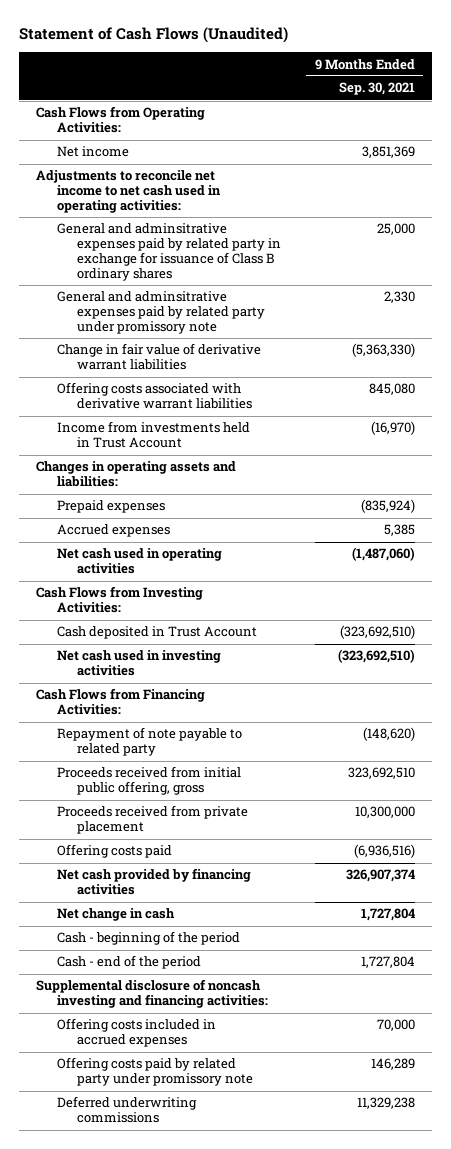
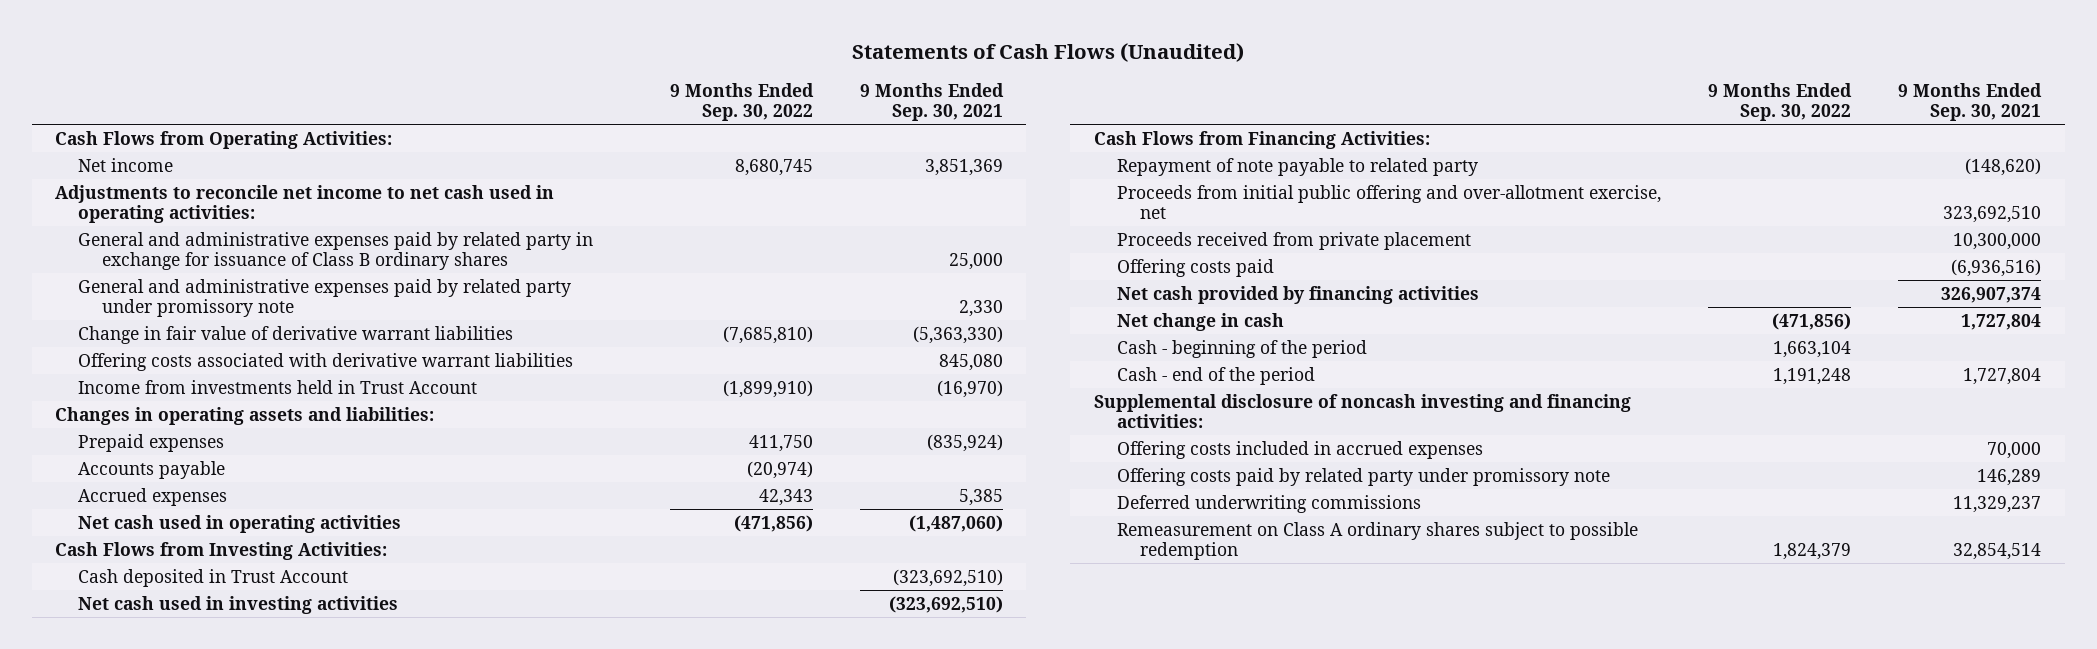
[19,27,289,44] Statement of Cash Flows (Unaudited) -> [852,43,1245,63] Statements of Cash Flows (Unaudited)
none -> [669,82,814,122] 9 Months Ended Sep. 30, 2022
[56,223,281,282] General and adminsitrative expenses paid by related party in exchange for issuance of Class B ordinary shares -> [78,231,594,271] General and administrative expenses paid by related party in exchange for issuance of Class B ordinary shares
[56,291,265,335] General and adminsitrative expenses paid by related party under promissory note -> [78,278,572,318] General and administrative expenses paid by related party under promissory note
none -> [78,460,226,479] Accounts payable
[56,766,241,796] Proceeds received from initial public offering, gross -> [1117,184,1662,220] Proceeds from initial public offering and over-allotment exercise, net
[356,1097,415,1110] 11,329,238 -> [1953,495,2042,513] 11,329,237
none -> [1117,521,1639,561] Remeasurement on Class A ordinary shares subject to possible redemption

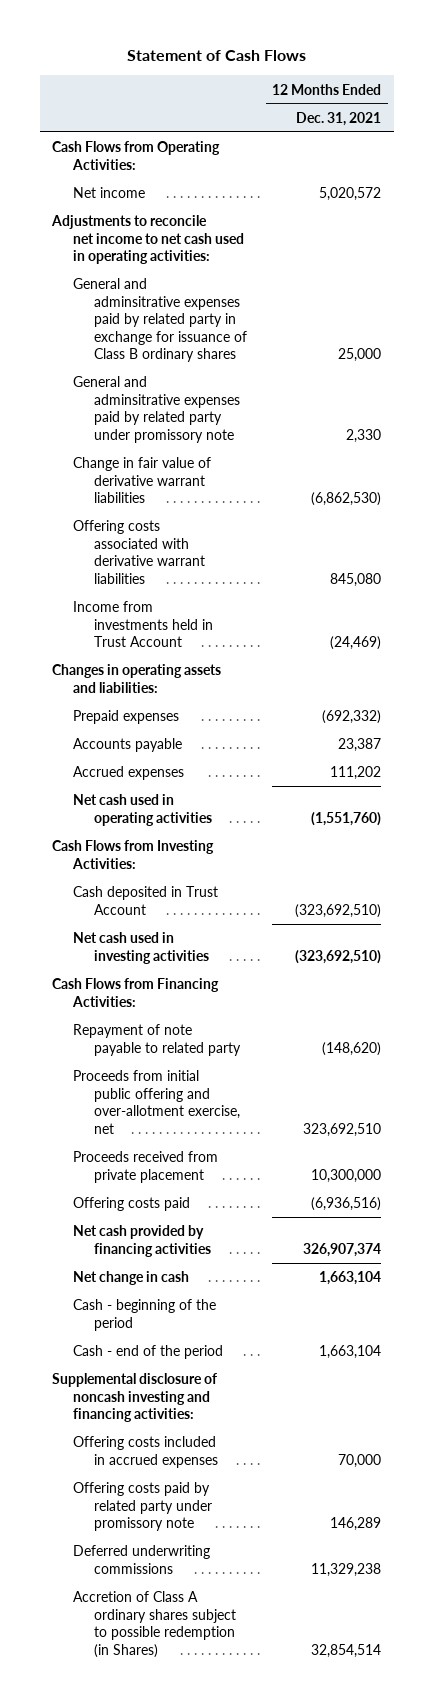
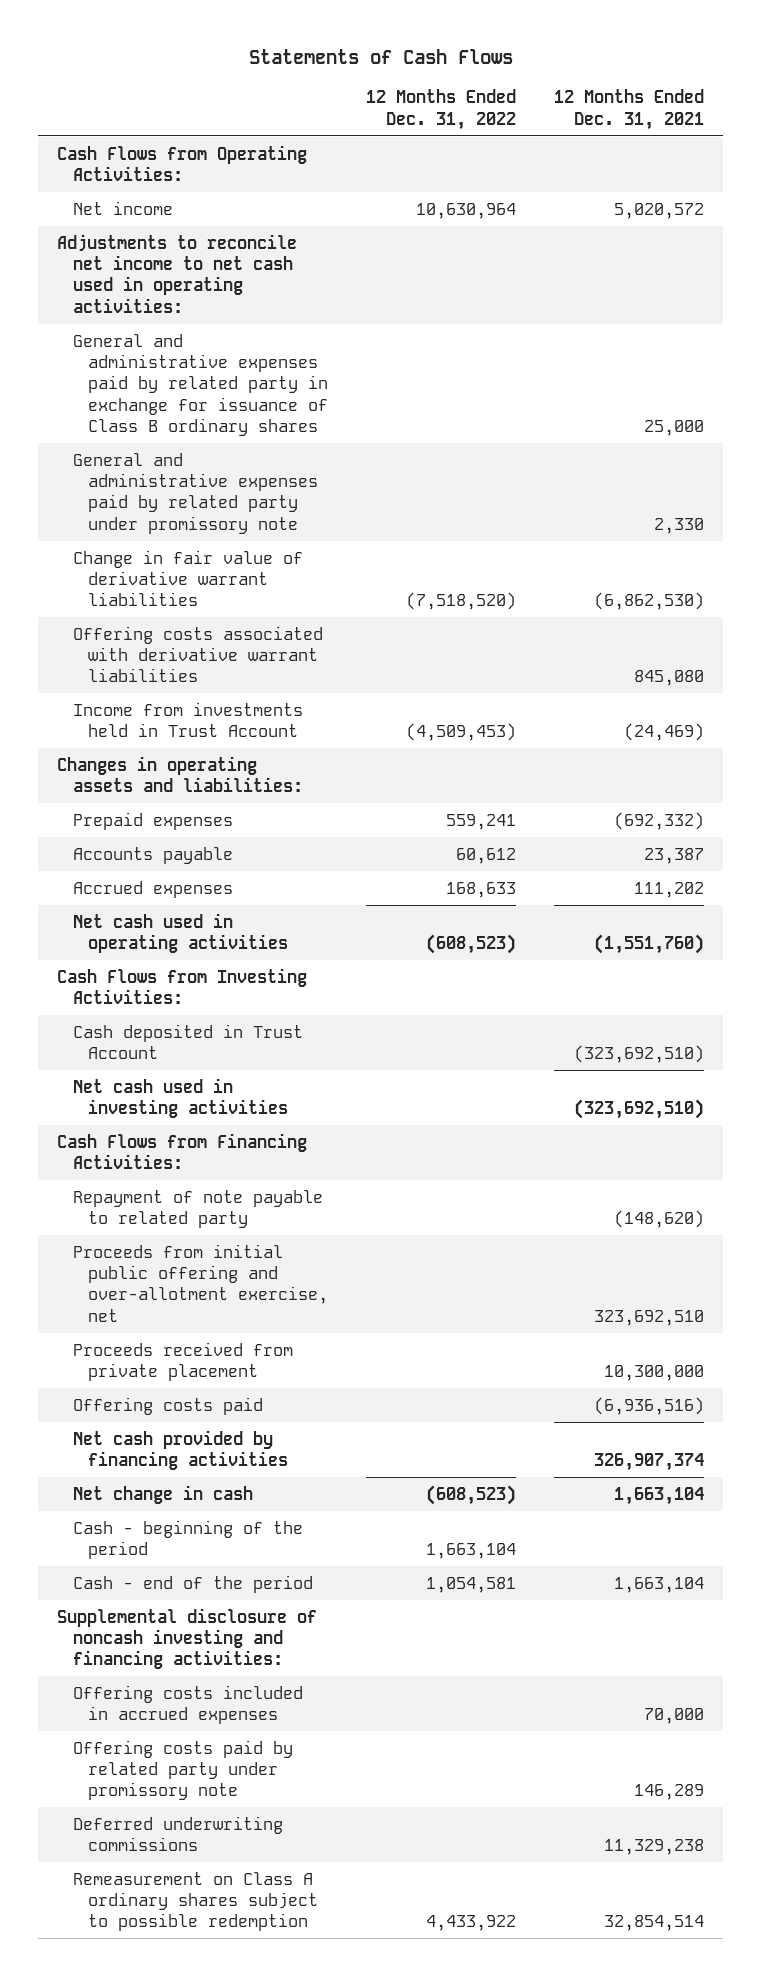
[126,50,306,62] Statement of Cash Flows -> [248,48,513,64] Statements of Cash Flows
none -> [366,89,517,130] 12 Months Ended Dec. 31, 2022
[73,278,247,362] General and adminsitrative expenses paid by related party in exchange for issuance of Class B ordinary shares -> [72,333,329,436] General and administrative expenses paid by related party in exchange for issuance of Class B ordinary shares
[73,376,240,443] General and adminsitrative expenses paid by related party under promissory note -> [72,452,319,534] General and administrative expenses paid by related party under promissory note
[73,1591,236,1658] Accretion of Class A ordinary shares subject to possible redemption (in Shares) -> [72,1871,319,1932] Remeasurement on Class A ordinary shares subject to possible redemption

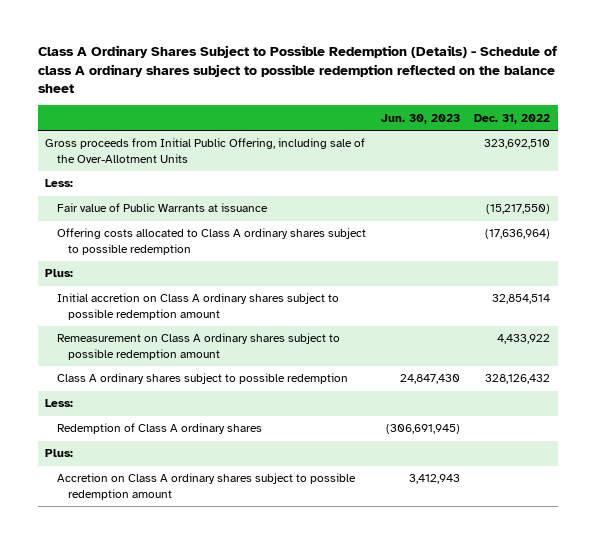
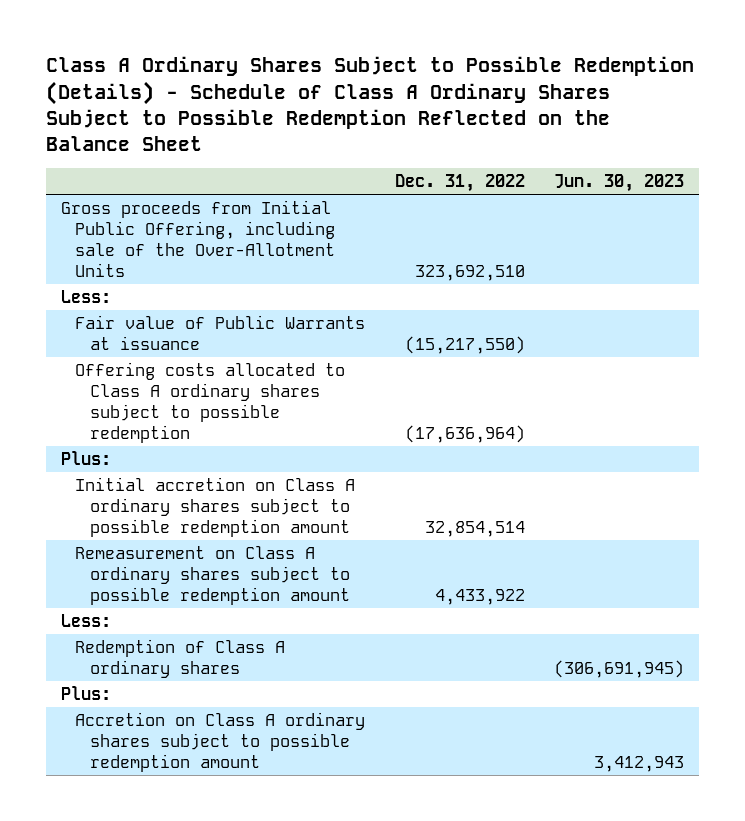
[37,45,557,94] Class A Ordinary Shares Subject to Possible Redemption (Details) - Schedule of class A ordinary shares subject to possible redemption reflected on the balance sheet -> [46,56,695,152] Class A Ordinary Shares Subject to Possible Redemption (Details) - Schedule of Class A Ordinary Shares Subject to Possible Redemption Reflected on the Balance Sheet
[56,373,348,385] Class A ordinary shares subject to possible redemption -> none

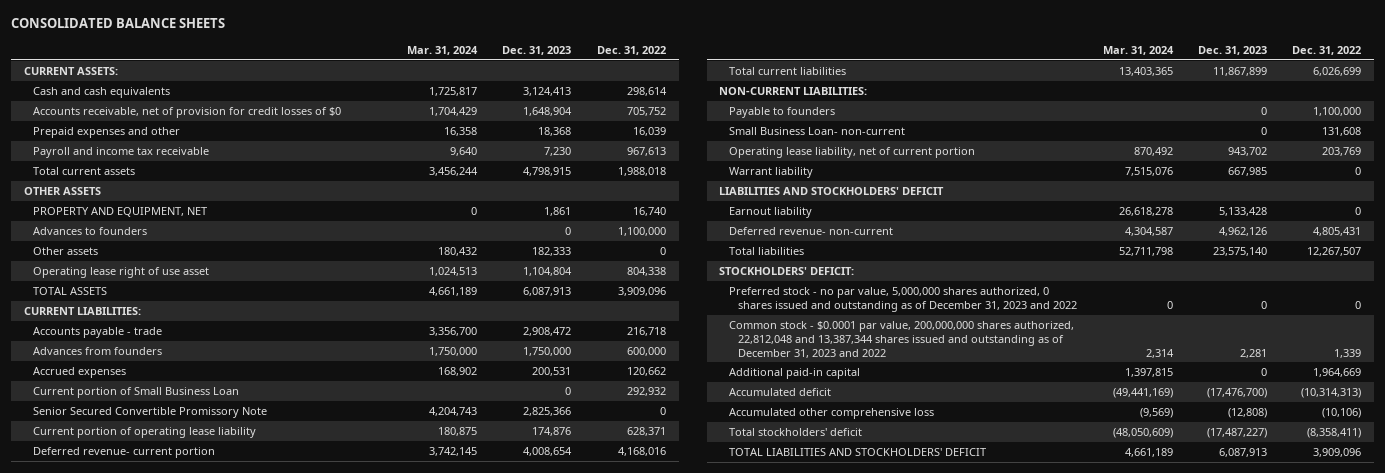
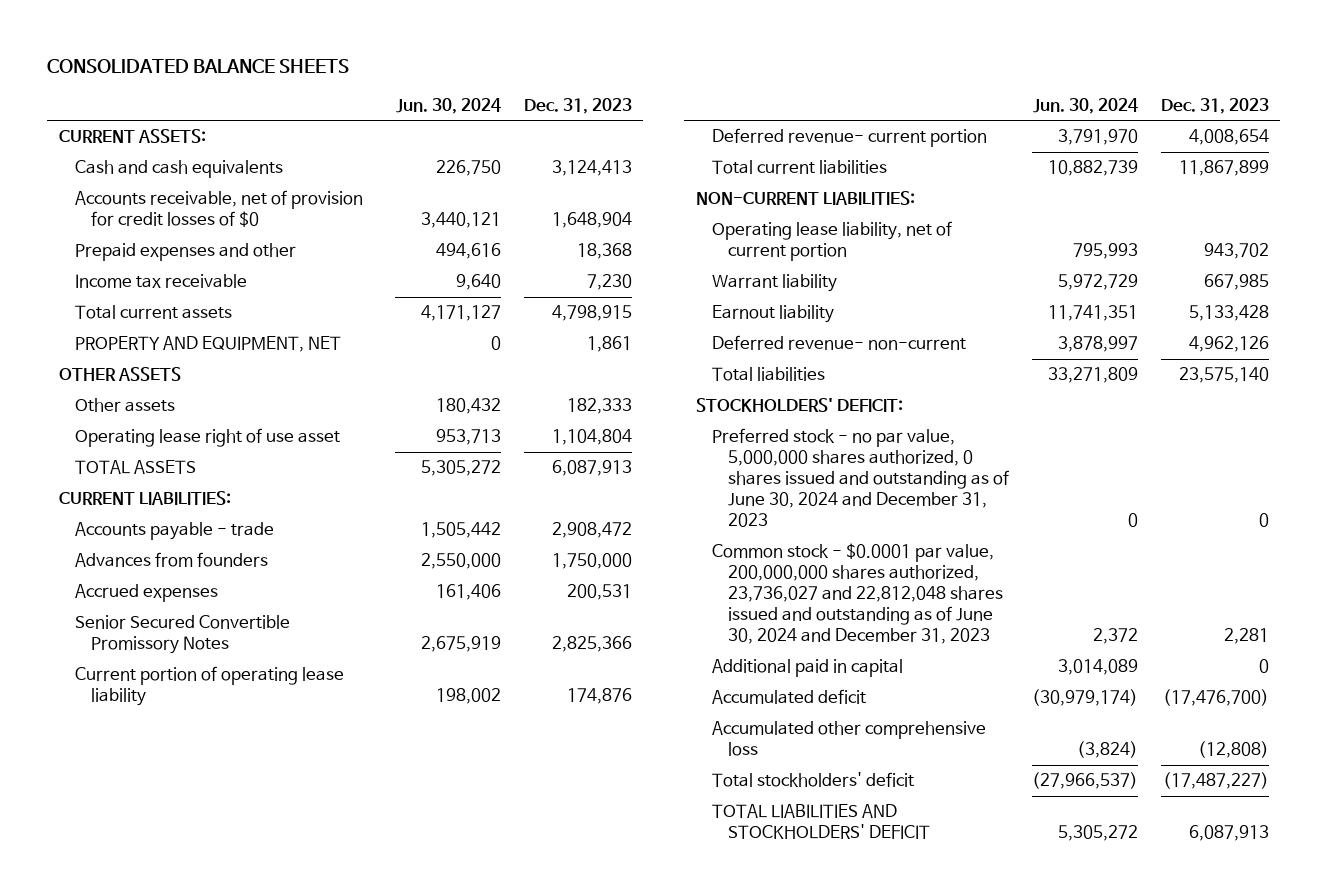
[407,45,479,55] Mar. 31, 2024 -> none
[596,45,666,55] Dec. 31, 2022 -> none
none -> [395,97,501,114] Jun. 30, 2024
[33,147,210,159] Payroll and income tax receivable -> [74,274,247,289] Income tax receivable
[33,227,148,236] Advances to founders -> none
[23,187,101,196] OTHER ASSETS -> [58,367,181,382] OTHER ASSETS
[33,387,240,399] Current portion of Small Business Loan -> none
[33,407,268,419] Senior Secured Convertible Promissory Note -> [74,615,290,655] Senior Secured Convertible Promissory Notes
[728,107,835,119] Payable to founders -> none
[728,127,905,136] Small Business Loan- non-current -> none
[719,187,945,196] LIABILITIES AND STOCKHOLDERS' DEFICIT -> none
[728,287,1078,312] Preferred stock - no par value, 5,000,000 shares authorized, 0 shares issued and outstanding as of December 31, 2023 and 2022 -> [711,428,1009,528] Preferred stock - no par value, 5,000,000 shares authorized, 0 shares issued and outstanding as of June 30, 2024 and December 31, 2023
[728,321,1074,358] Common stock - $0.0001 par value, 200,000,000 shares authorized, 22,812,048 and 13,387,344 shares issued and outstanding as of December 31, 2023 and 2022 -> [711,543,1003,645] Common stock - $0.0001 par value, 200,000,000 shares authorized, 23,736,027 and 22,812,048 shares issued and outstanding as of June 30, 2024 and December 31, 2023
[728,368,860,380] Additional paid-in capital -> [711,659,903,678] Additional paid in capital

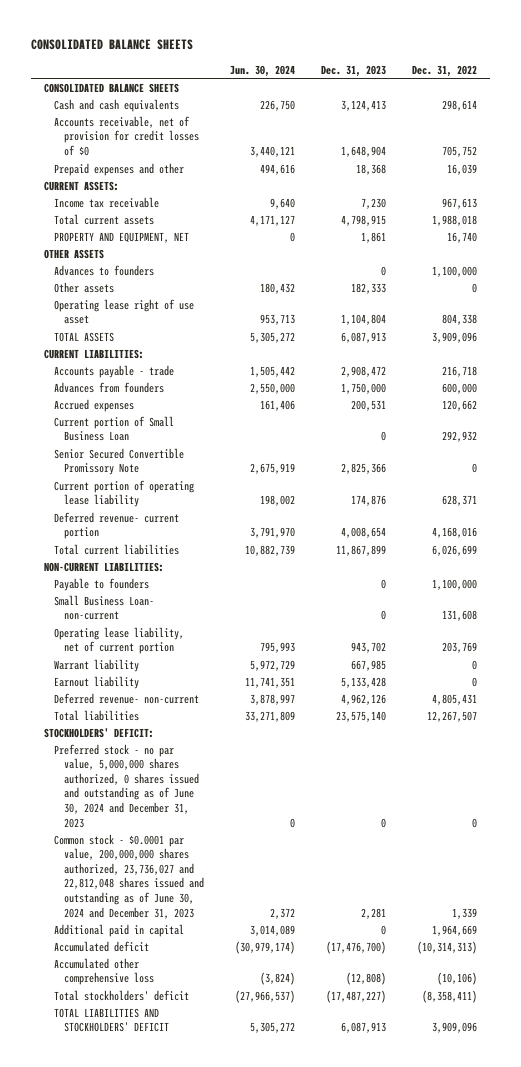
none -> [411,64,477,77] Dec. 31, 2022
none -> [44,82,180,93] CONSOLIDATED BALANCE SHEETS
[58,129,206,144] CURRENT ASSETS: -> [44,180,120,191] CURRENT ASSETS:
none -> [54,264,155,276] Advances to founders
none -> [54,415,175,442] Current portion of Small Business Loan
[74,615,290,655] Senior Secured Convertible Promissory Notes -> [54,447,185,476] Senior Secured Convertible Promissory Note
none -> [54,577,150,591] Payable to founders
none -> [54,594,155,621] Small Business Loan- non-current

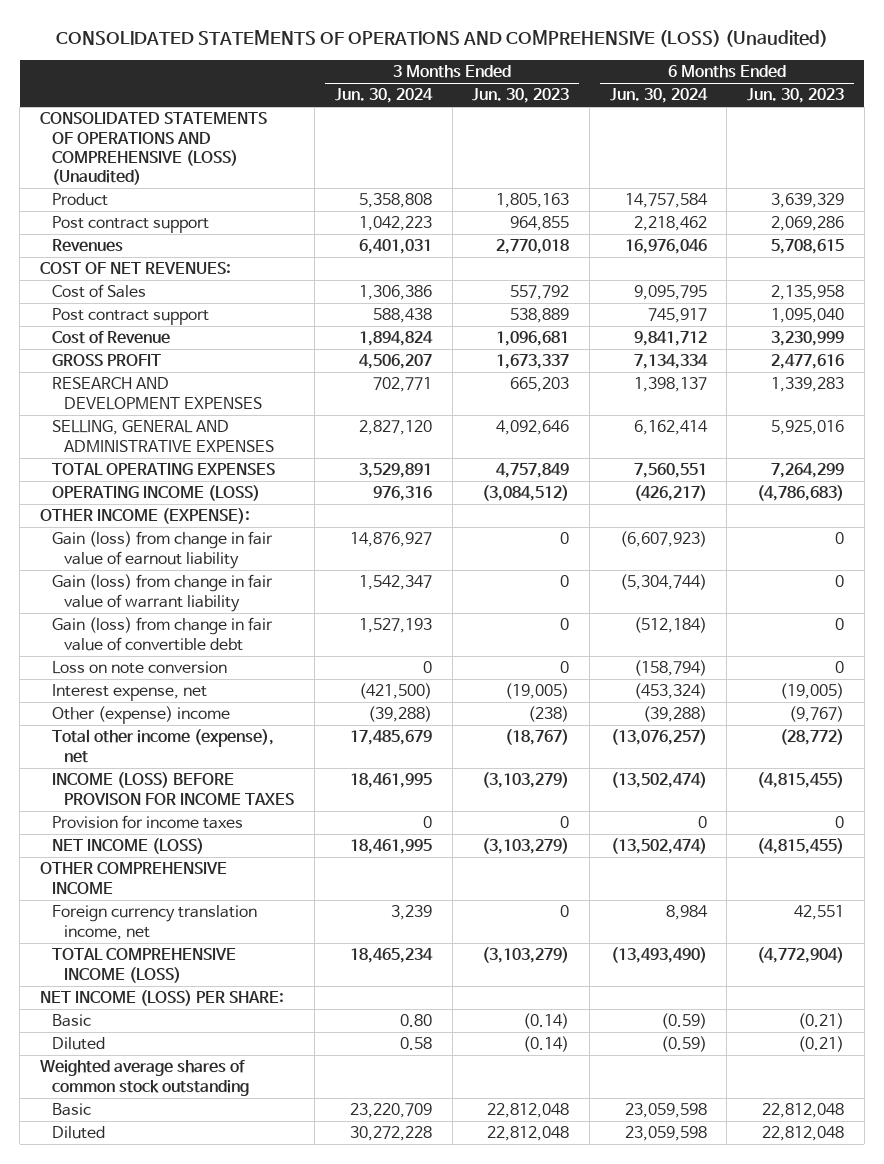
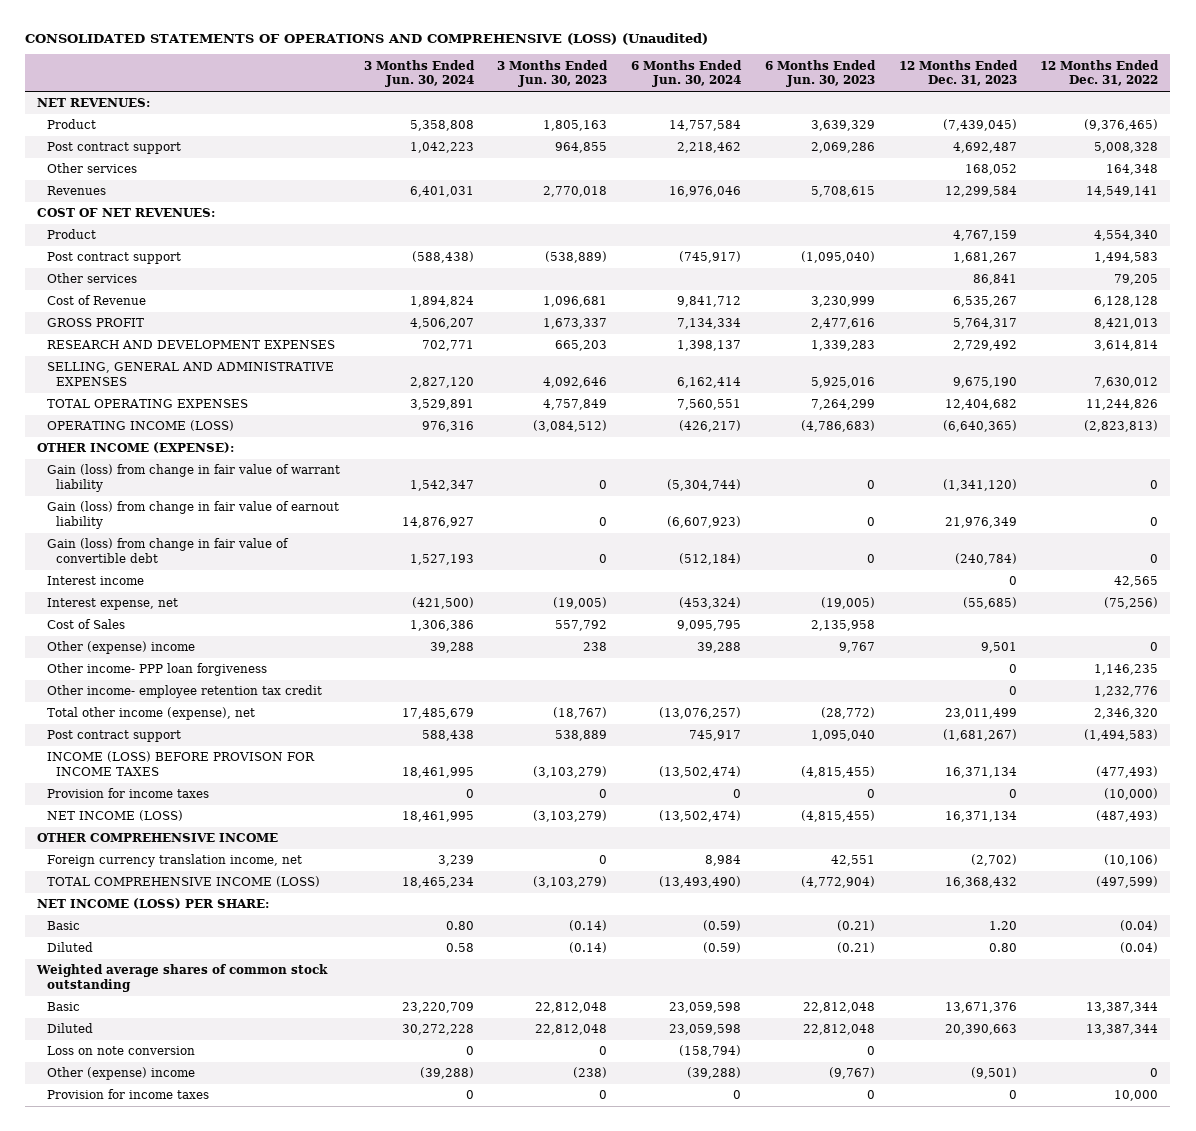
none -> [898,59,1018,87] 12 Months Ended Dec. 31, 2023
none -> [1040,59,1160,87] 12 Months Ended Dec. 31, 2022
[39,112,267,186] CONSOLIDATED STATEMENTS OF OPERATIONS AND COMPREHENSIVE (LOSS) (Unaudited) -> none
none -> [37,98,151,108] NET REVENUES:
none -> [46,163,137,174] Other services
none -> [46,229,96,240] Product
none -> [46,252,181,265] Post contract support
none -> [46,273,137,284] Other services
[52,531,274,569] Gain (loss) from change in fair value of earnout liability -> [46,501,339,529] Gain (loss) from change in fair value of earnout liability
none -> [46,576,144,586] Interest income
[52,284,147,299] Cost of Sales -> [46,619,125,630] Cost of Sales
none -> [46,641,195,655] Other (expense) income
none -> [46,663,267,677] Other income- PPP loan forgiveness
none -> [46,685,322,699] Other income- employee retention tax credit
[52,308,210,326] Post contract support -> [46,730,181,743] Post contract support
[52,661,228,675] Loss on note conversion -> [46,1046,195,1056] Loss on note conversion
[52,706,231,725] Other (expense) income -> [46,1067,195,1081] Other (expense) income
none -> [46,1089,209,1100] Provision for income taxes

